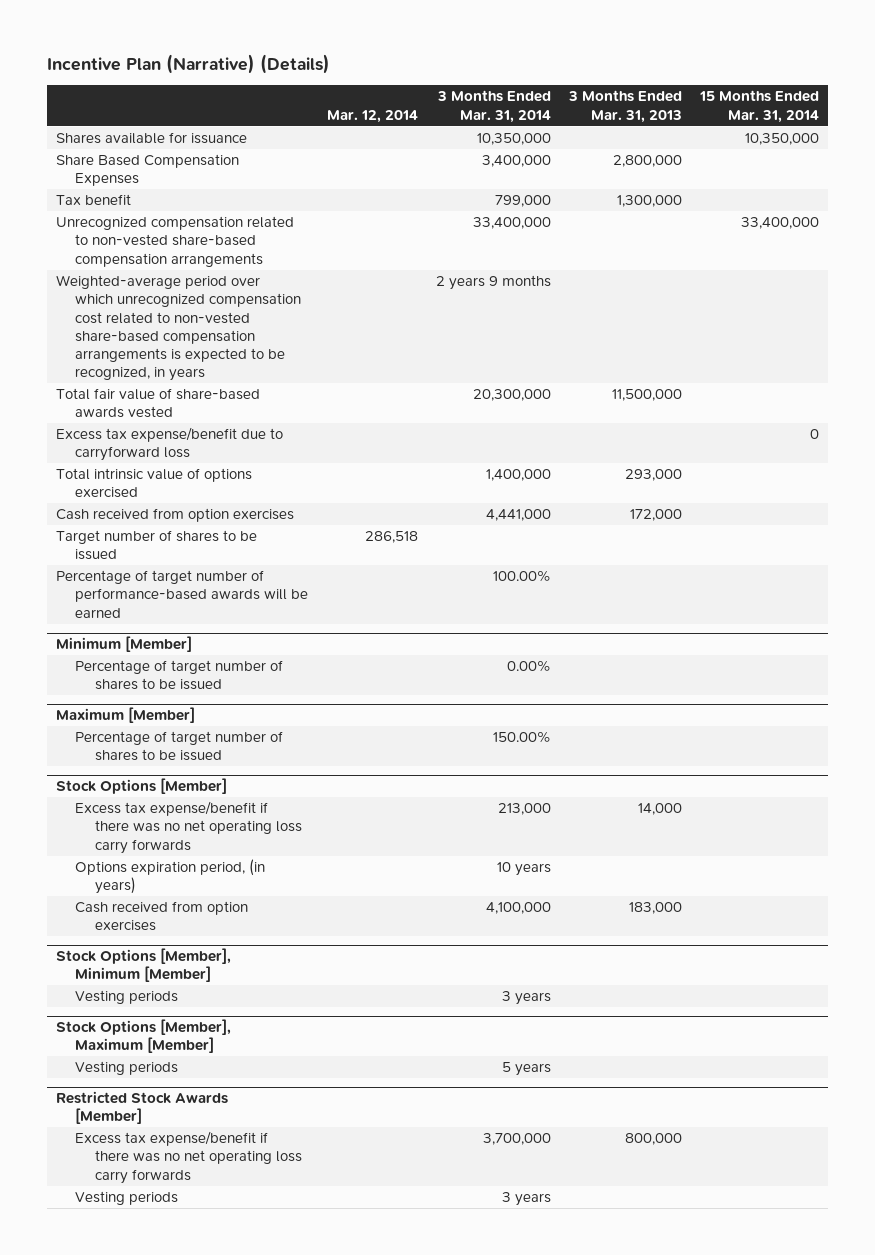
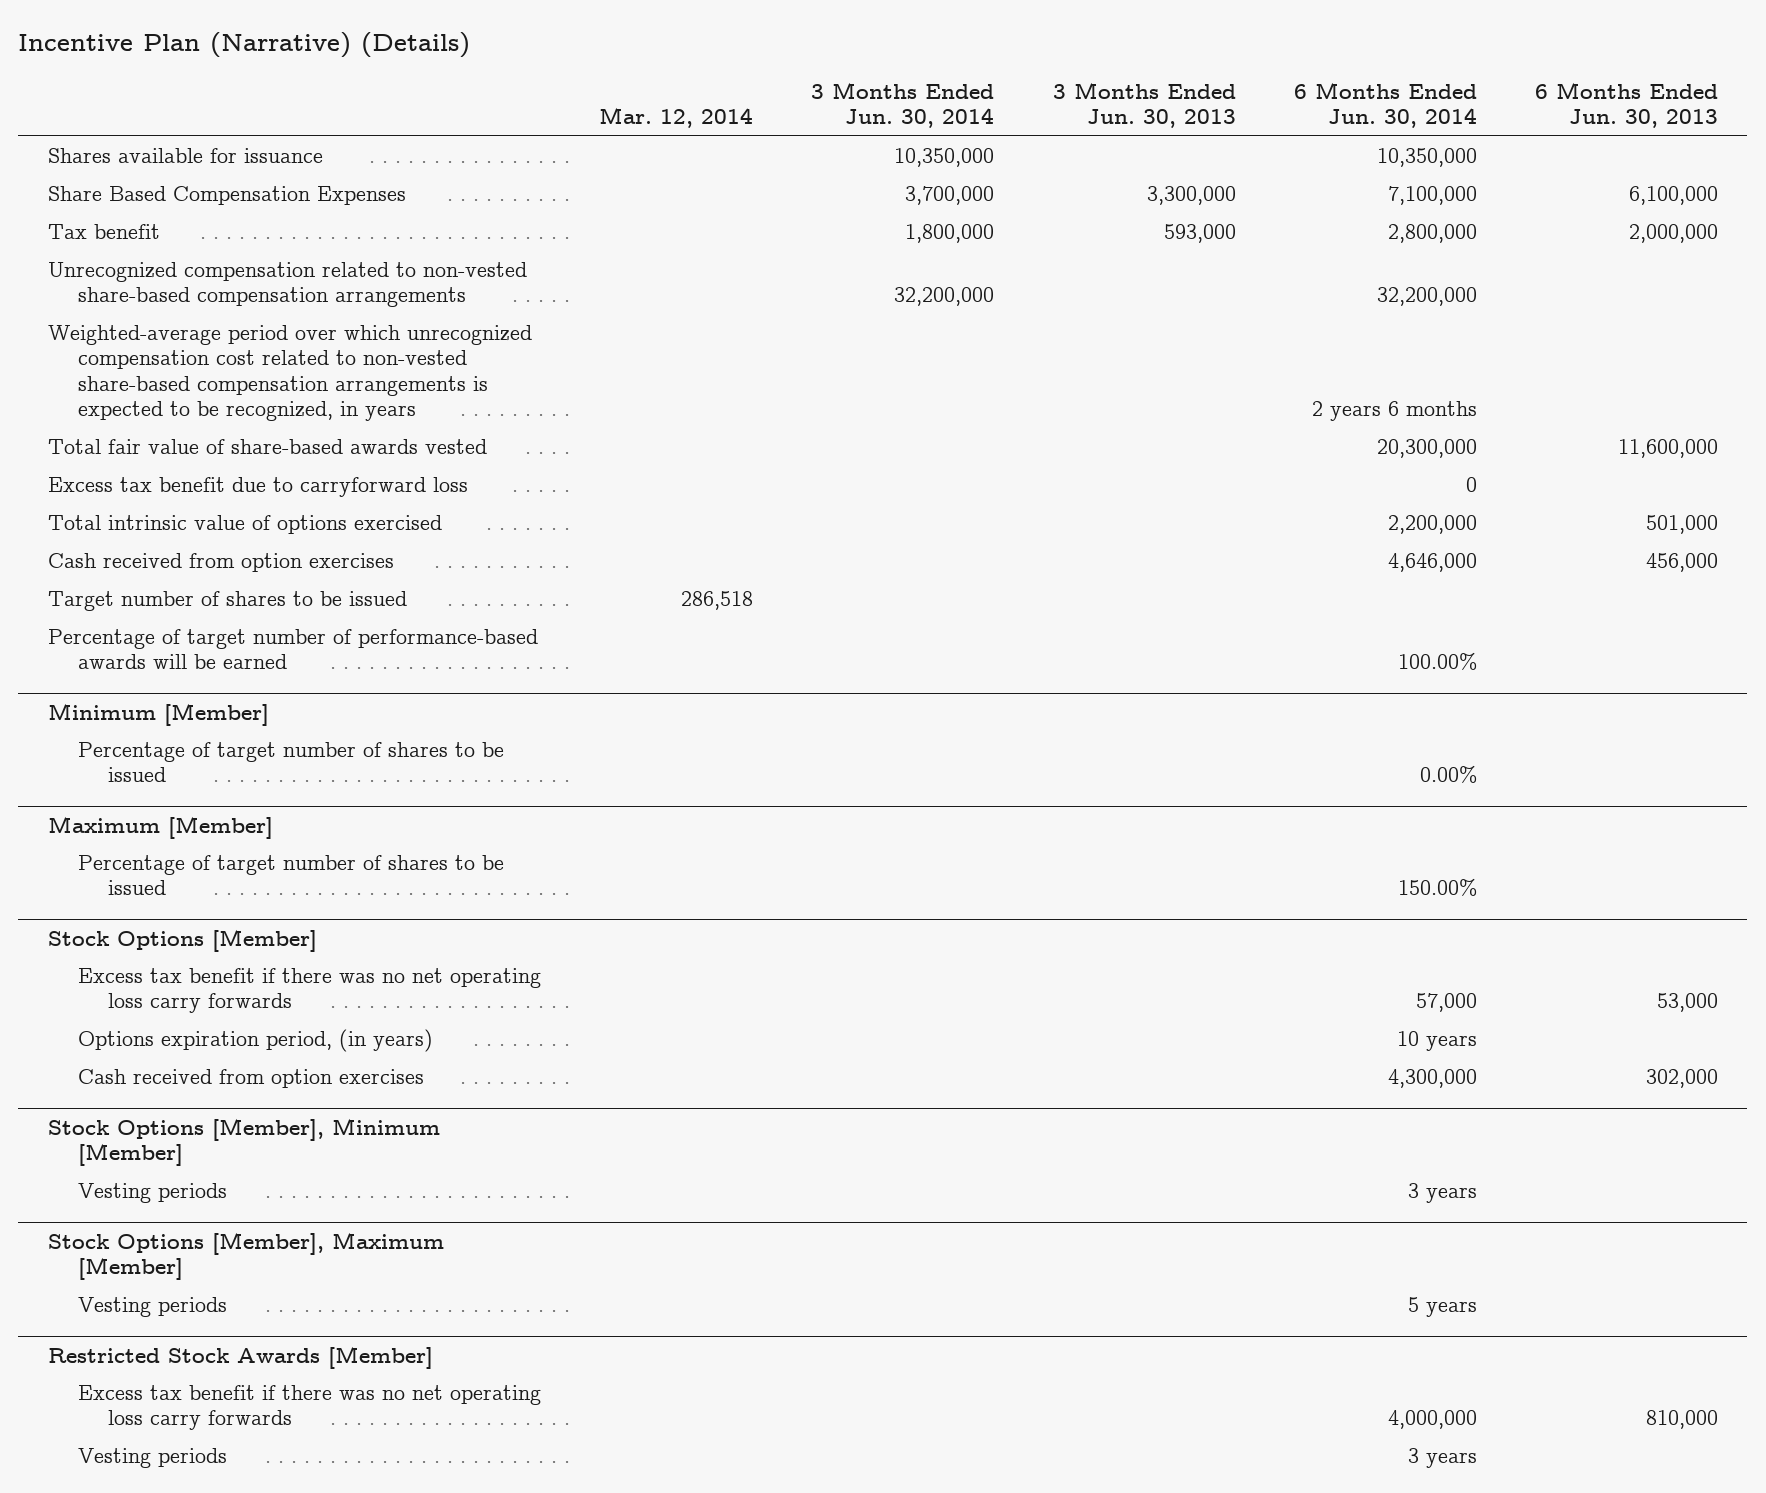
[436,90,551,123] 3 Months Ended Mar. 31, 2014 -> none
[567,90,682,123] 3 Months Ended Mar. 31, 2013 -> none
[698,90,819,123] 15 Months Ended Mar. 31, 2014 -> none
none -> [811,81,995,129] 3 Months Ended Jun. 30, 2014
none -> [1052,81,1236,129] 3 Months Ended Jun. 30, 2013
none -> [1293,81,1477,129] 6 Months Ended Jun. 30, 2014
none -> [1535,81,1719,129] 6 Months Ended Jun. 30, 2013
[55,427,283,462] Excess tax expense/benefit due to carryforward loss -> [47,477,468,498] Excess tax benefit due to carryforward loss
[75,801,302,854] Excess tax expense/benefit if there was no net operating loss carry forwards -> [77,968,541,1014] Excess tax benefit if there was no net operating loss carry forwards
[75,1131,302,1184] Excess tax expense/benefit if there was no net operating loss carry forwards -> [77,1385,541,1431] Excess tax benefit if there was no net operating loss carry forwards

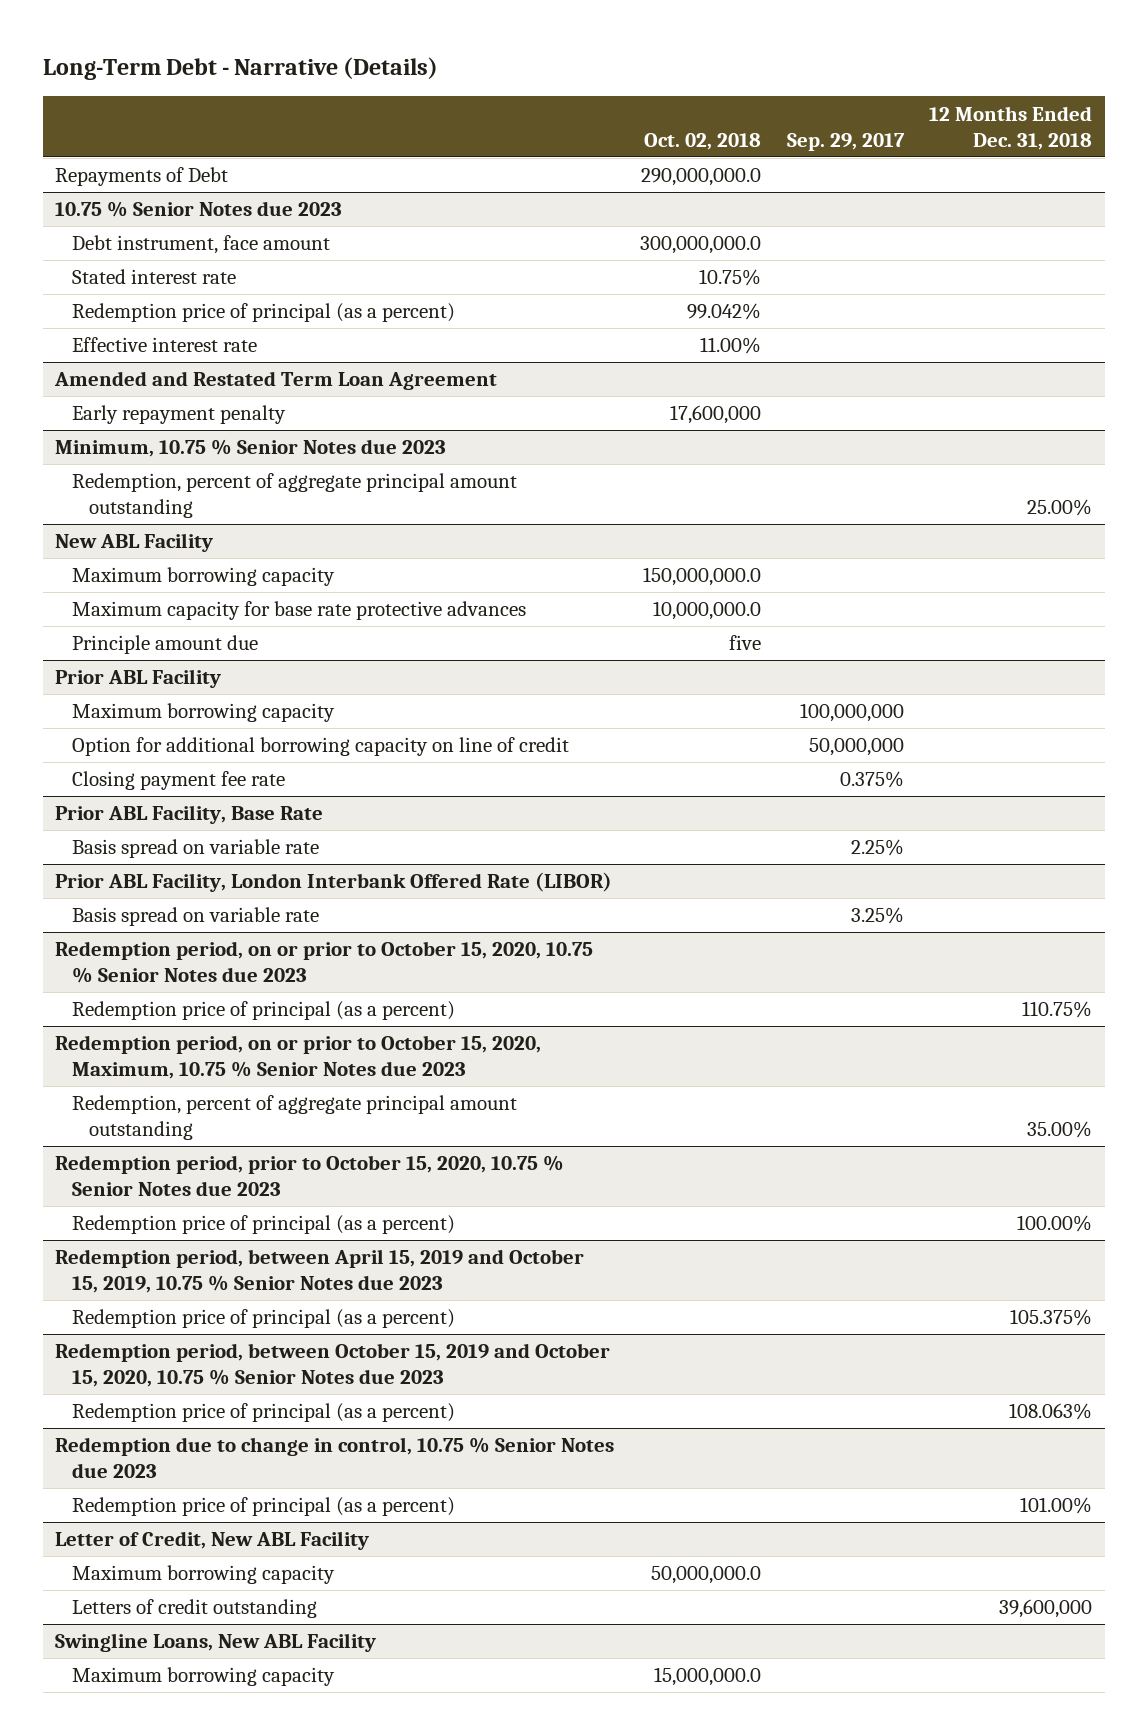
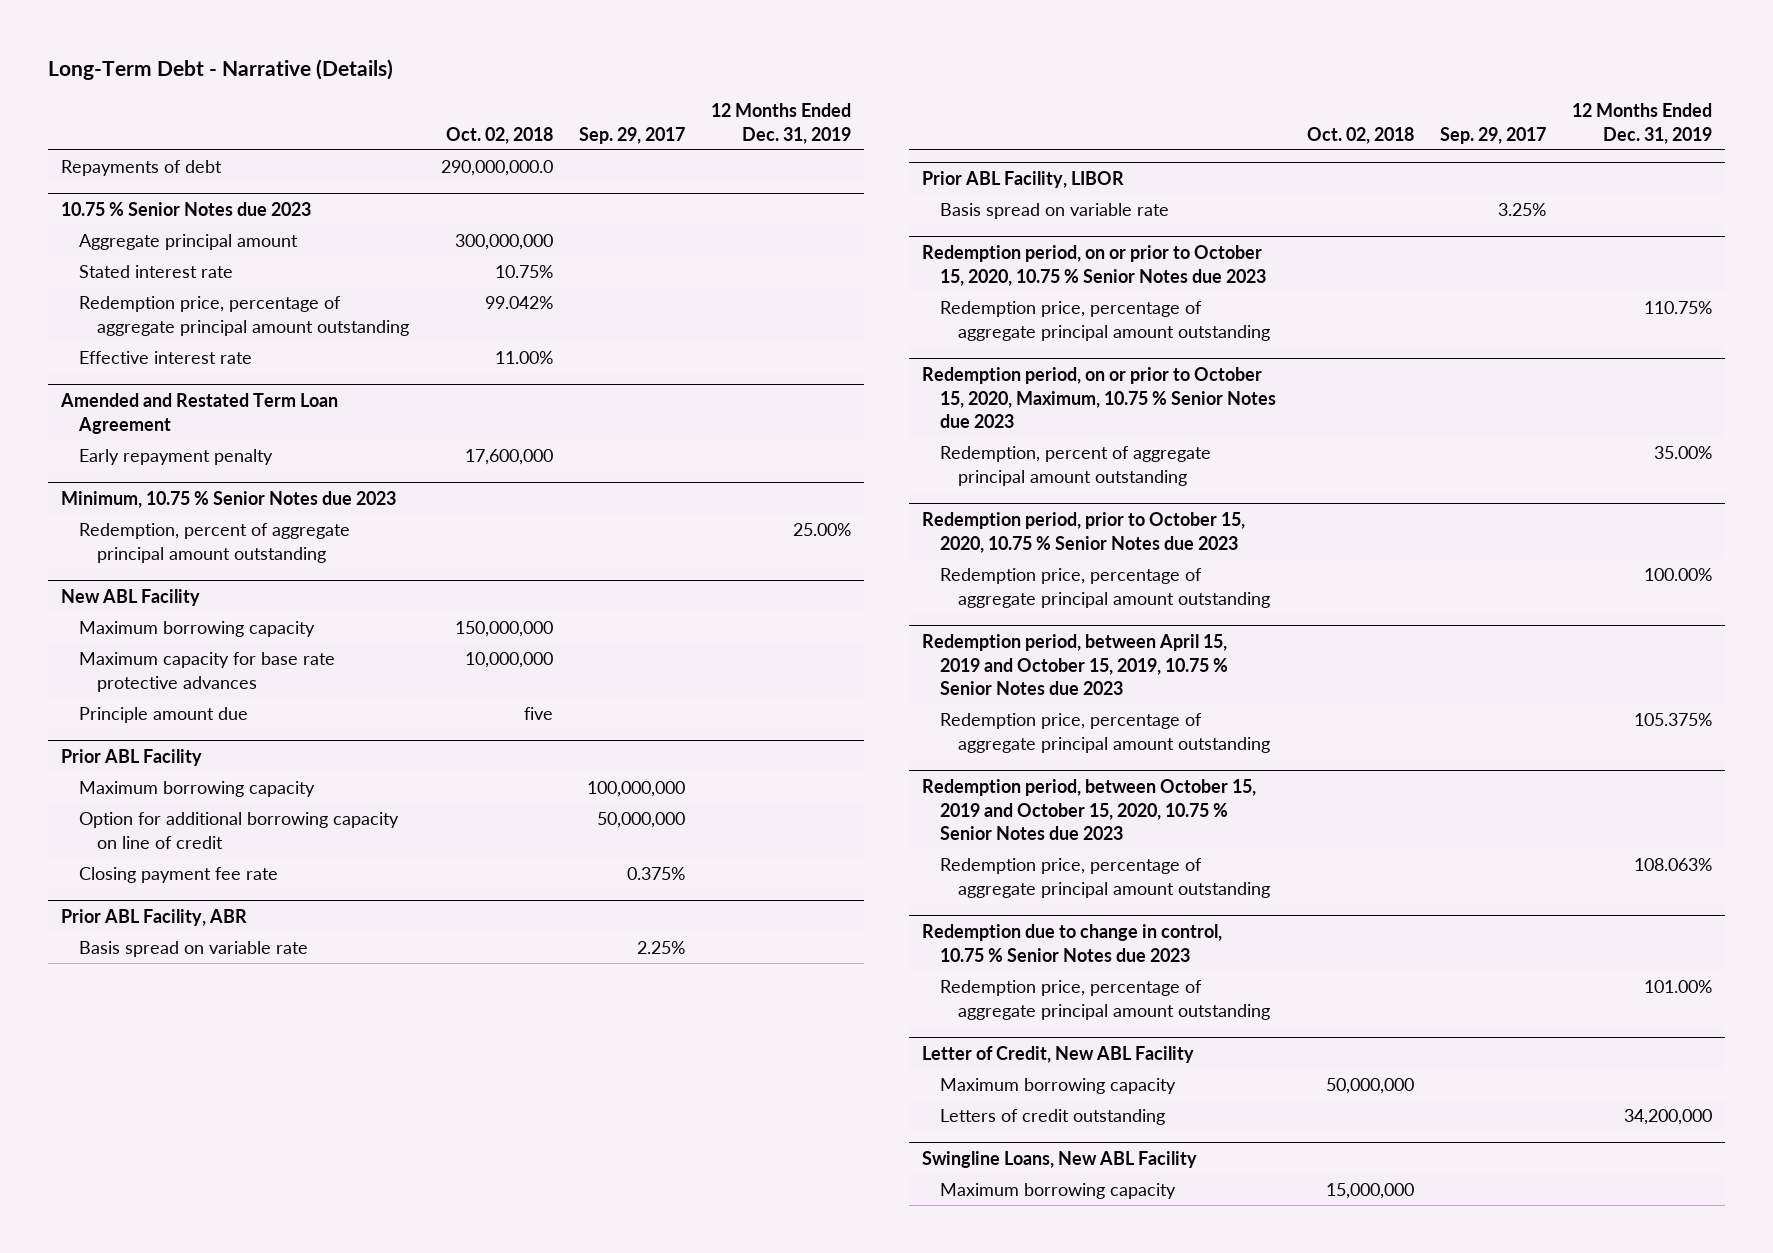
[929,105,1093,150] 12 Months Ended Dec. 31, 2018 -> none
none -> [710,102,851,144] 12 Months Ended Dec. 31, 2019
[55,167,229,187] Repayments of Debt -> [61,160,223,177] Repayments of debt
[72,235,331,255] Debt instrument, face amount -> none
none -> [78,234,298,251] Aggregate principal amount
[72,303,456,323] Redemption price of principal (as a percent) -> [78,296,409,336] Redemption price, percentage of aggregate principal amount outstanding
[642,567,761,587] 150,000,000.0 -> [454,621,553,638] 150,000,000
[652,601,761,621] 10,000,000.0 -> [464,652,553,669] 10,000,000
[55,805,324,825] Prior ABL Facility, Base Rate -> [61,909,248,927] Prior ABL Facility, ABR
[55,872,613,893] Prior ABL Facility, London Interbank Offered Rate (LIBOR) -> [922,171,1125,189] Prior ABL Facility, LIBOR
[72,1001,456,1021] Redemption price of principal (as a percent) -> [939,301,1270,341] Redemption price, percentage of aggregate principal amount outstanding
[72,1215,456,1235] Redemption price of principal (as a percent) -> [939,568,1270,608] Redemption price, percentage of aggregate principal amount outstanding
[72,1309,456,1329] Redemption price of principal (as a percent) -> [939,713,1270,753] Redemption price, percentage of aggregate principal amount outstanding
[72,1403,456,1423] Redemption price of principal (as a percent) -> [939,858,1270,898] Redemption price, percentage of aggregate principal amount outstanding
[72,1497,456,1517] Redemption price of principal (as a percent) -> [939,980,1270,1020] Redemption price, percentage of aggregate principal amount outstanding
[650,1566,761,1585] 50,000,000.0 -> [1325,1078,1414,1095] 50,000,000
[653,1667,761,1687] 15,000,000.0 -> [1325,1183,1414,1200] 15,000,000

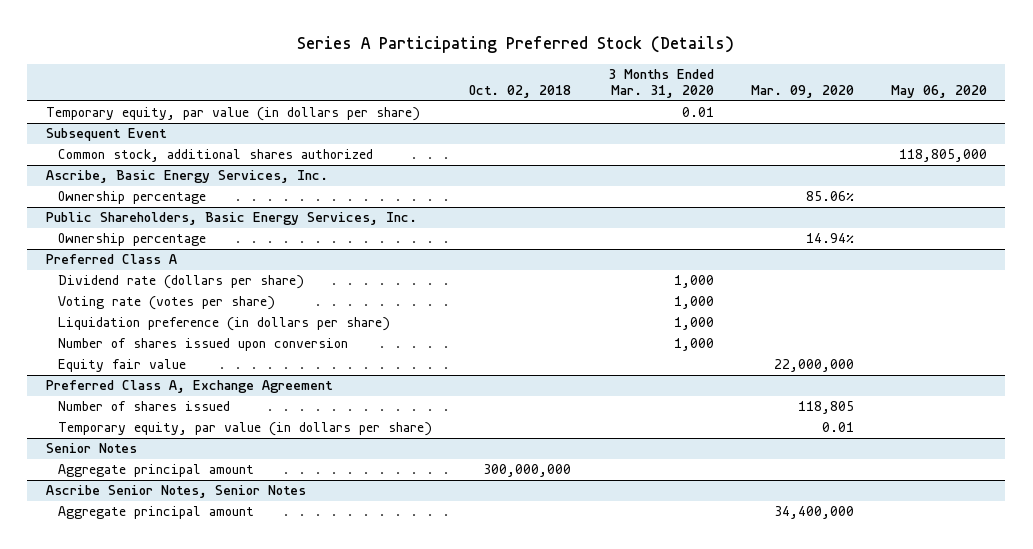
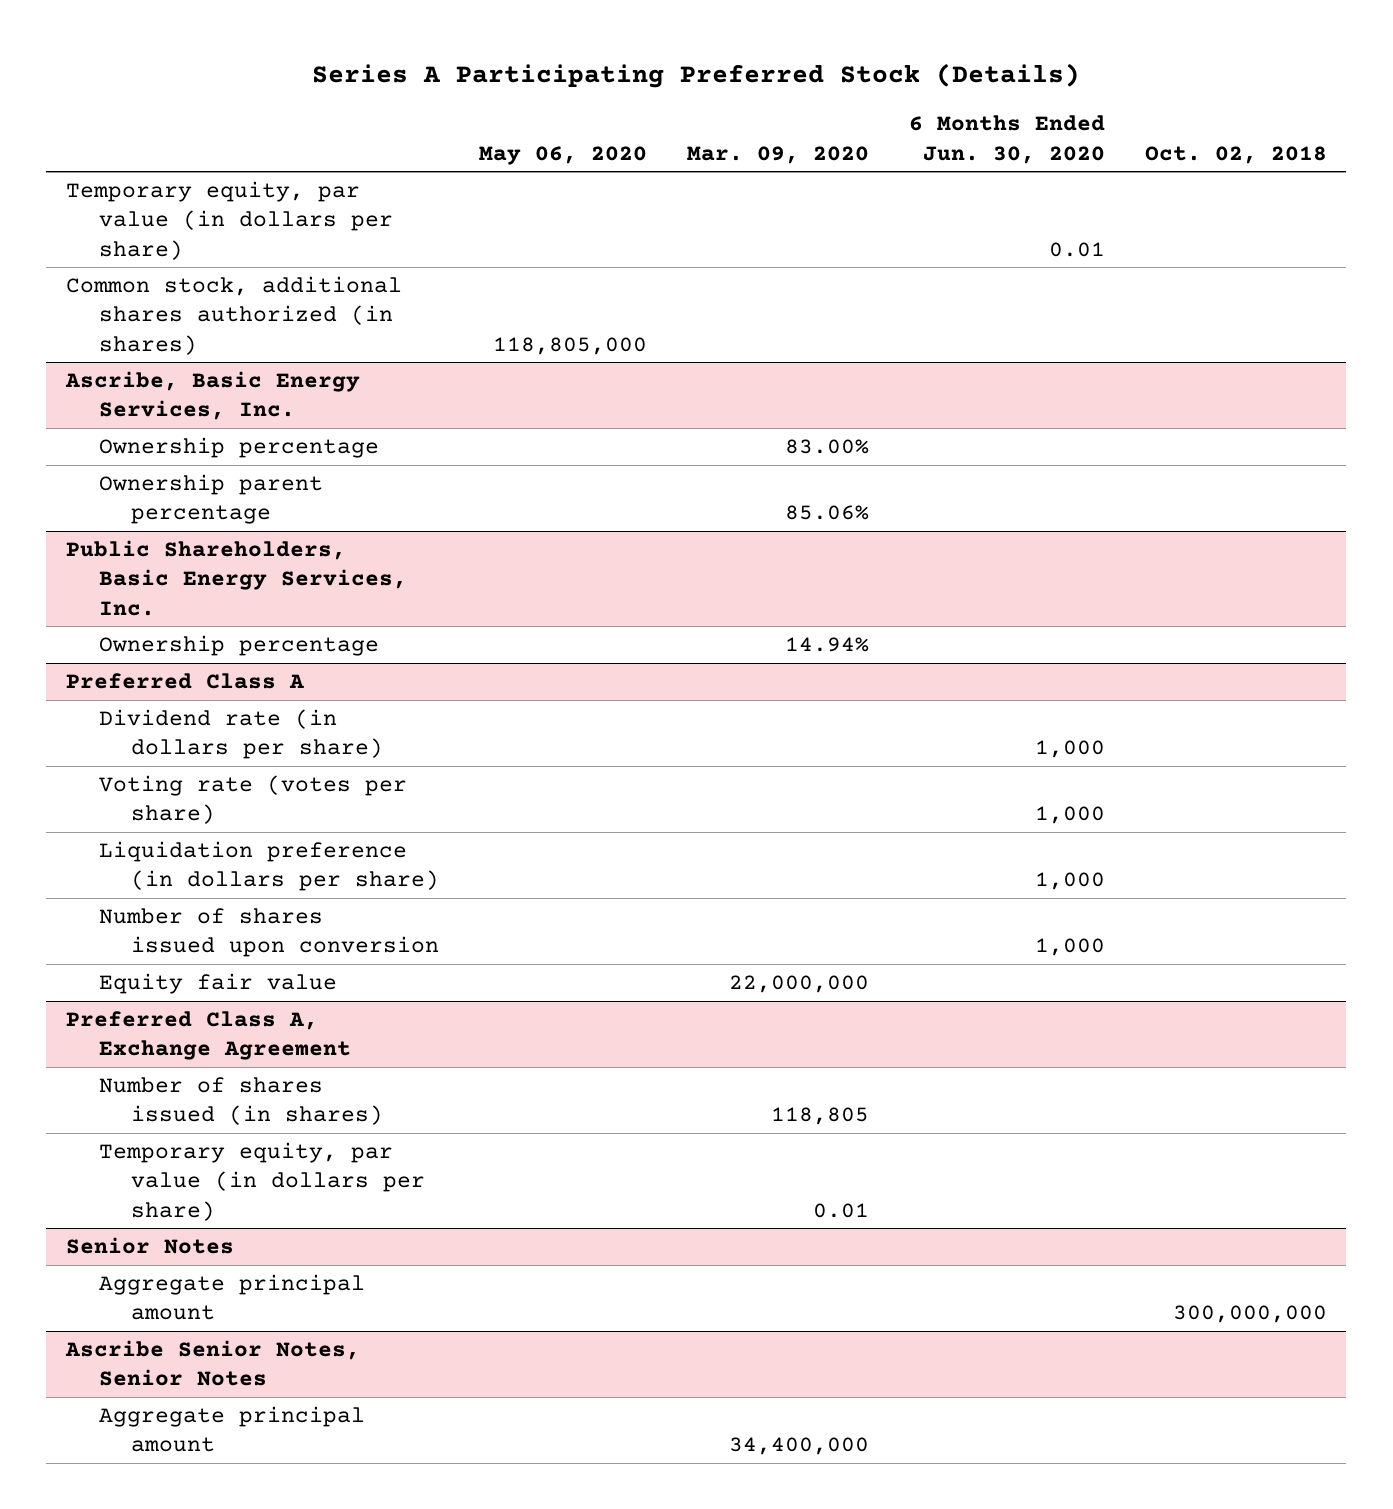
[607,68,714,99] 3 Months Ended Mar. 31, 2020 -> none
none -> [908,115,1105,164] 6 Months Ended Jun. 30, 2020
[45,128,167,142] Subsequent Event -> none
[57,149,373,163] Common stock, additional shares authorized -> none
none -> [66,275,403,355] Common stock, additional shares authorized (in shares)
[805,191,854,202] 85.06% -> [784,438,869,454] 83.00%
none -> [98,473,323,525] Ownership parent percentage
[57,275,304,290] Dividend rate (dollars per share) -> [98,708,384,760] Dividend rate (in dollars per share)
[57,401,230,412] Number of shares issued -> [98,1076,384,1126] Number of shares issued (in shares)

